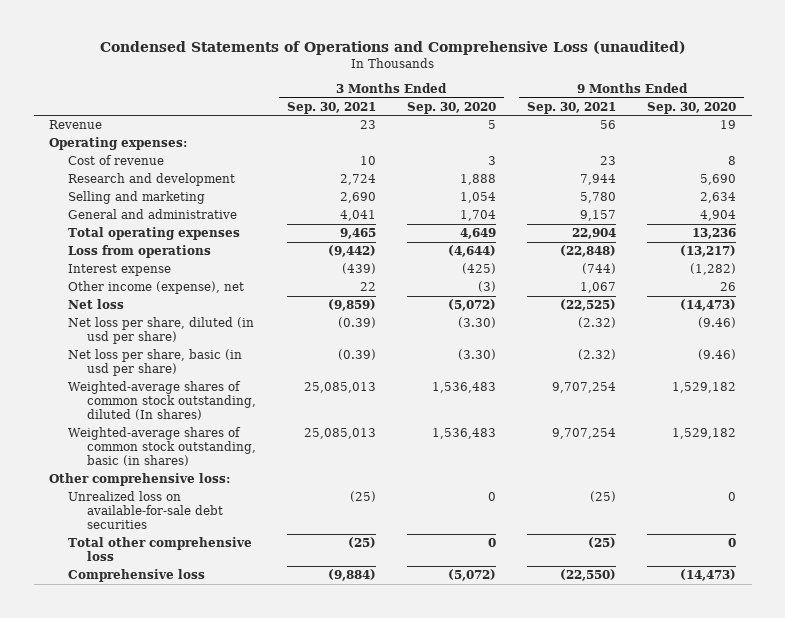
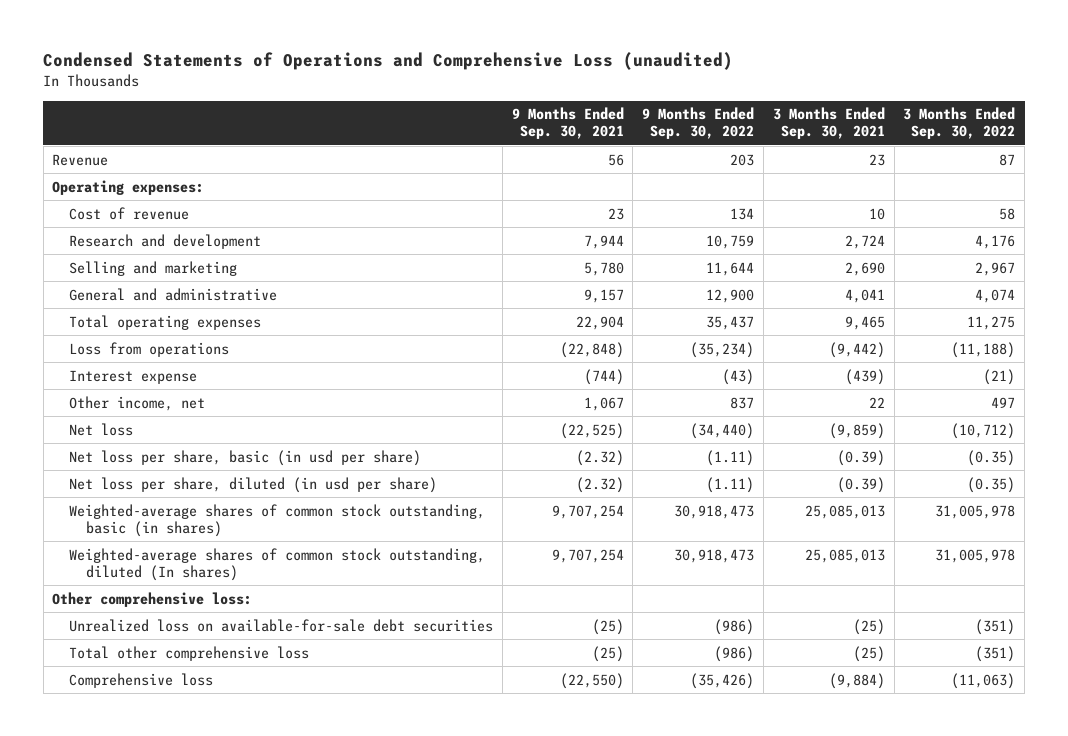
[406,101,496,114] Sep. 30, 2020 -> none
[647,101,737,114] Sep. 30, 2020 -> none
none -> [642,107,755,140] 9 Months Ended Sep. 30, 2022
none -> [903,107,1016,140] 3 Months Ended Sep. 30, 2022
[67,281,244,295] Other income (expense), net -> [69,395,206,411] Other income, net
[67,317,254,345] Net loss per share, diluted (in usd per share) -> [69,476,438,493] Net loss per share, diluted (in usd per share)
[67,381,256,421] Weighted-average shares of common stock outstanding, diluted (In shares) -> [69,547,486,581] Weighted-average shares of common stock outstanding, diluted (In shares)

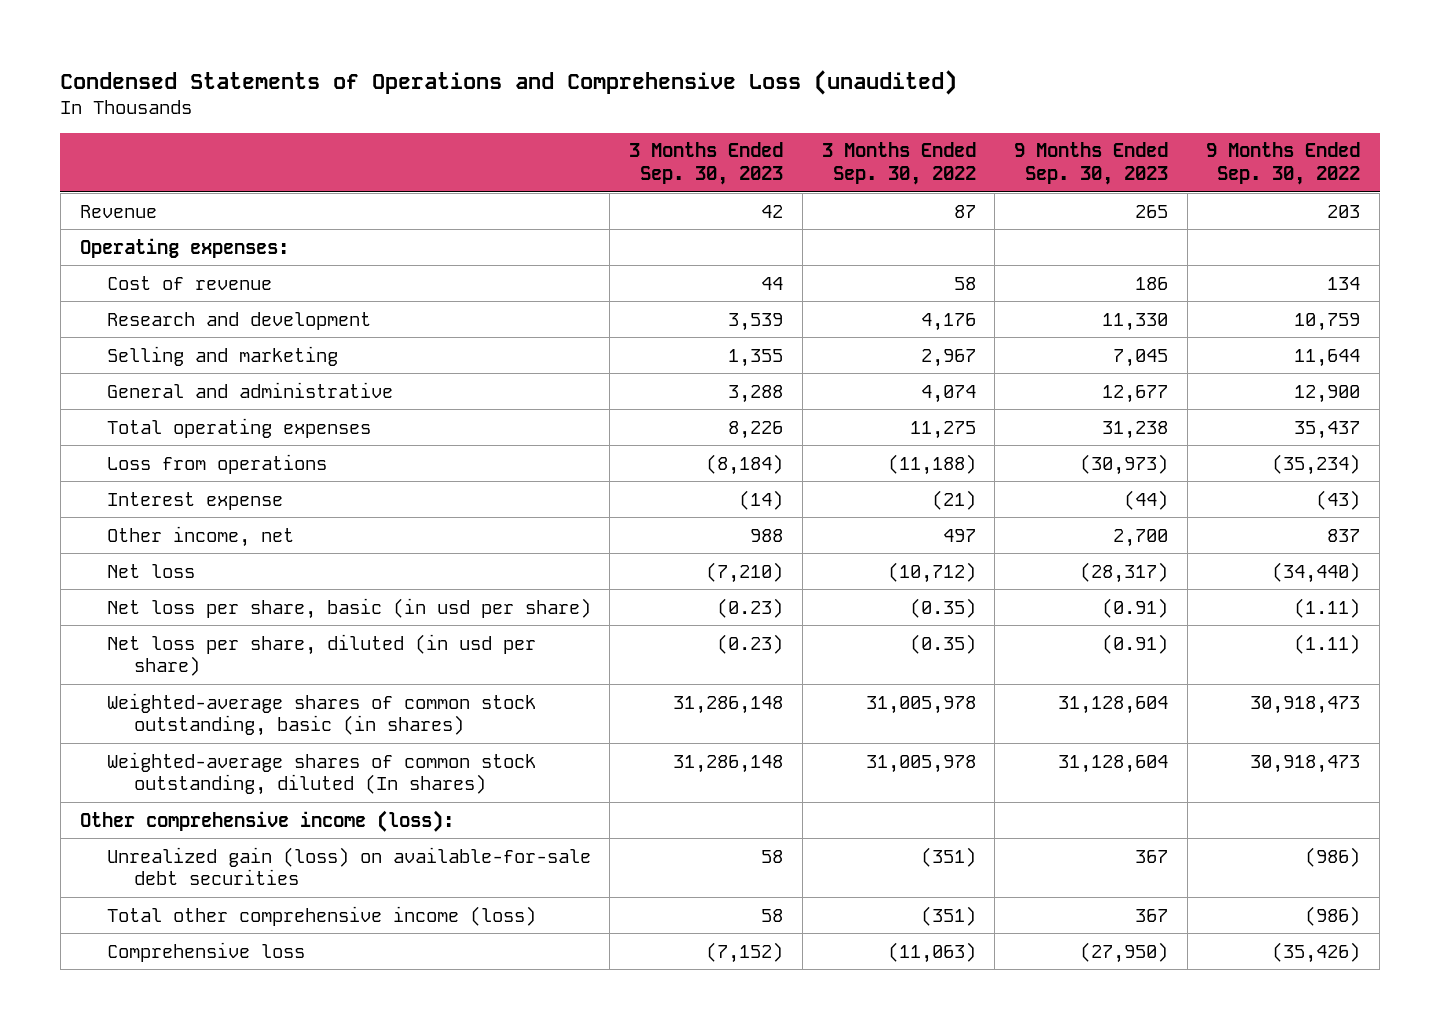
[511,107,624,140] 9 Months Ended Sep. 30, 2021 -> none
[772,107,885,140] 3 Months Ended Sep. 30, 2021 -> none
none -> [629,142,784,186] 3 Months Ended Sep. 30, 2023
none -> [1014,142,1169,186] 9 Months Ended Sep. 30, 2023
[52,591,253,607] Other comprehensive loss: -> [79,809,454,832] Other comprehensive income (loss):
[69,618,494,632] Unrealized loss on available-for-sale debt securities -> [106,846,591,886] Unrealized gain (loss) on available-for-sale debt securities
[69,645,310,661] Total other comprehensive loss -> [106,905,536,926] Total other comprehensive income (loss)

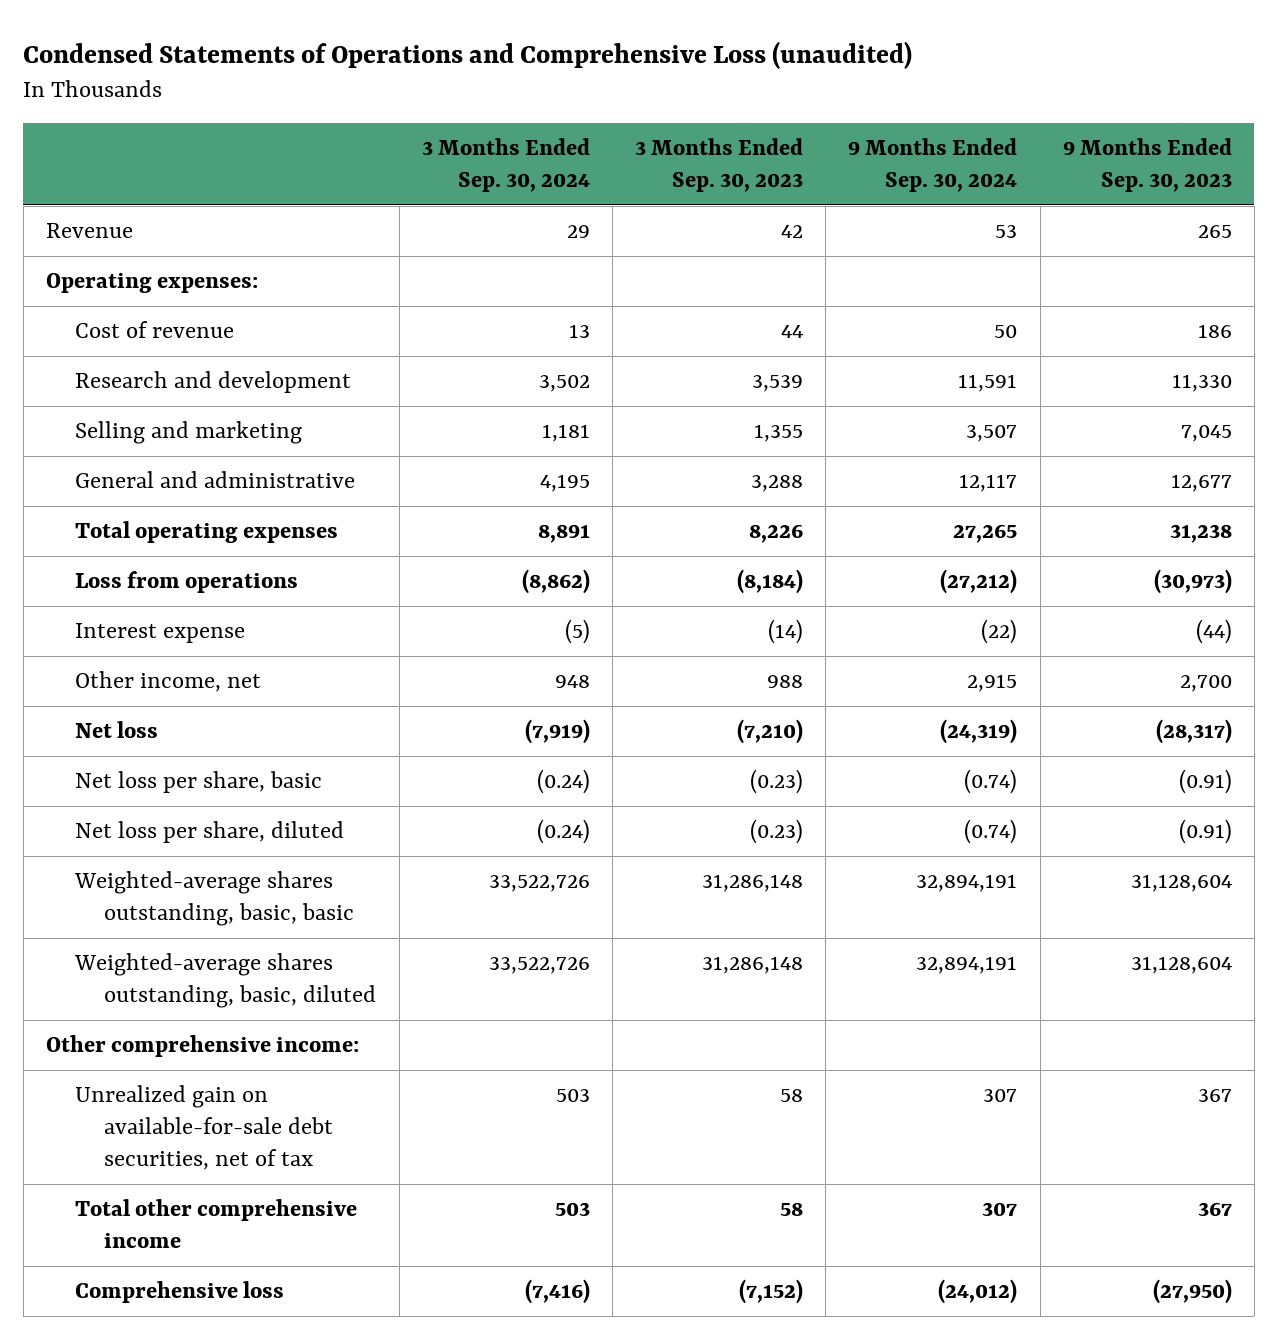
[821,142,976,186] 3 Months Ended Sep. 30, 2022 -> none
[1206,142,1361,186] 9 Months Ended Sep. 30, 2022 -> none
none -> [421,138,590,192] 3 Months Ended Sep. 30, 2024
none -> [848,138,1018,192] 9 Months Ended Sep. 30, 2024
[106,597,591,619] Net loss per share, basic (in usd per share) -> [75,771,323,794] Net loss per share, basic
[106,633,536,677] Net loss per share, diluted (in usd per share) -> [75,821,345,844] Net loss per share, diluted
[106,692,536,737] Weighted-average shares of common stock outstanding, basic (in shares) -> [74,871,355,927] Weighted-average shares outstanding, basic, basic
[106,751,536,796] Weighted-average shares of common stock outstanding, diluted (In shares) -> [74,953,377,1009] Weighted-average shares outstanding, basic, diluted
[79,809,454,832] Other comprehensive income (loss): -> [45,1035,359,1058] Other comprehensive income:
[106,846,591,886] Unrealized gain (loss) on available-for-sale debt securities -> [75,1085,334,1170] Unrealized gain on available-for-sale debt securities, net of tax
[106,905,536,926] Total other comprehensive income (loss) -> [75,1199,358,1249] Total other comprehensive income

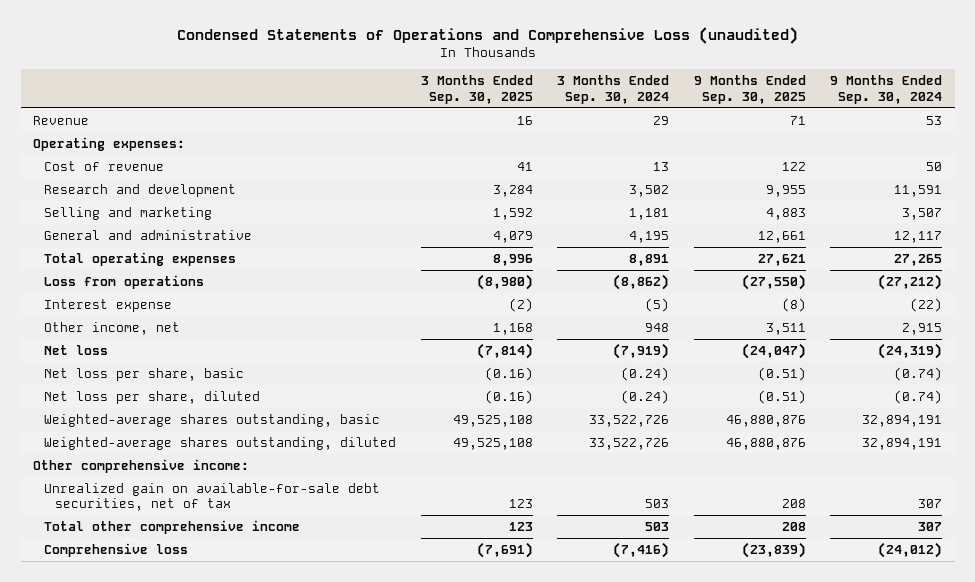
[635,138,804,192] 3 Months Ended Sep. 30, 2023 -> none
[1062,138,1232,192] 9 Months Ended Sep. 30, 2023 -> none
none -> [420,75,533,104] 3 Months Ended Sep. 30, 2025
none -> [693,75,806,104] 9 Months Ended Sep. 30, 2025
[74,871,355,927] Weighted-average shares outstanding, basic, basic -> [44,413,381,427] Weighted-average shares outstanding, basic
[74,953,377,1009] Weighted-average shares outstanding, basic, diluted -> [44,436,397,450] Weighted-average shares outstanding, diluted

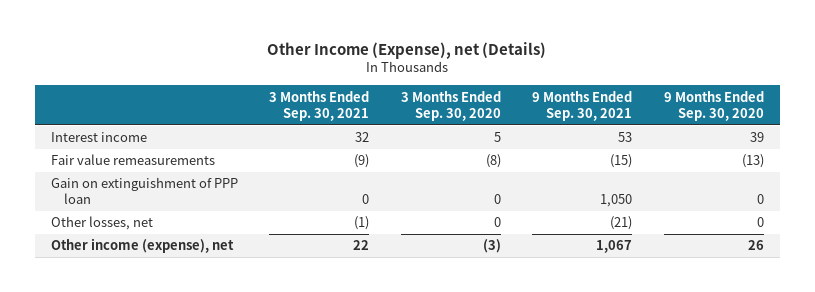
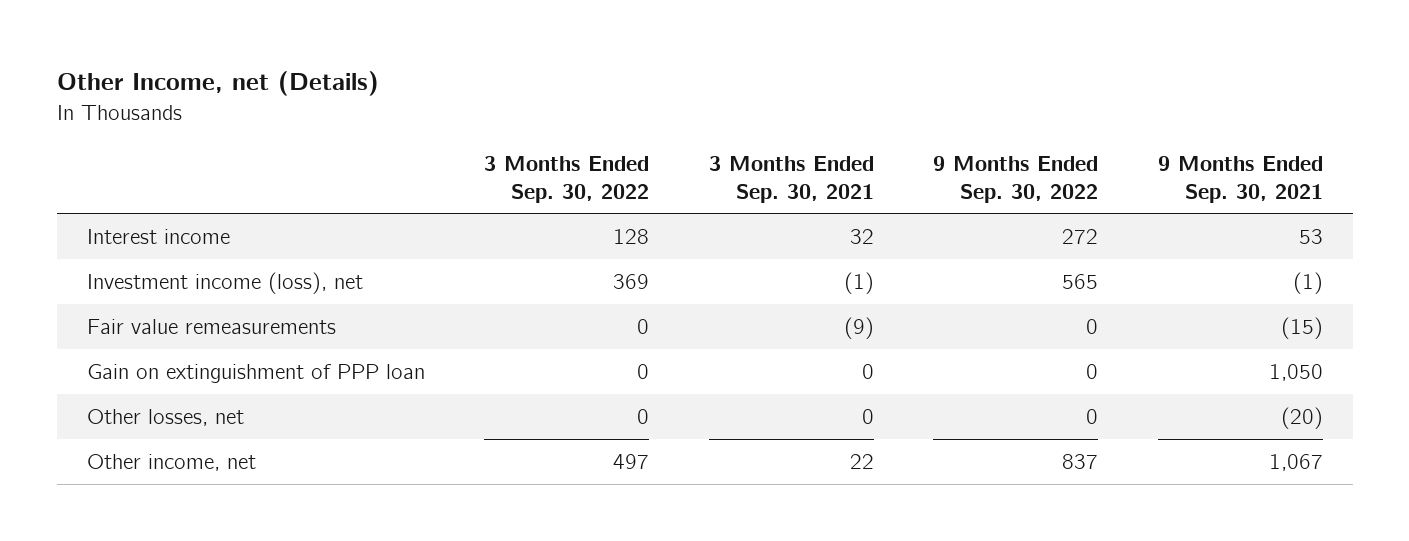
[267,41,547,59] Other Income (Expense), net (Details) -> [56,71,379,97] Other Income, net (Details)
[400,90,501,121] 3 Months Ended Sep. 30, 2020 -> none
[664,90,765,121] 9 Months Ended Sep. 30, 2020 -> none
none -> [484,156,650,203] 3 Months Ended Sep. 30, 2022
none -> [933,156,1099,203] 9 Months Ended Sep. 30, 2022
none -> [86,271,363,294] Investment income (loss), net
[354,216,370,231] (1) -> [861,408,874,424] 0
[610,216,633,231] (21) -> [1280,406,1323,429] (20)
[50,238,234,254] Other income (expense), net -> [86,453,256,471] Other income, net

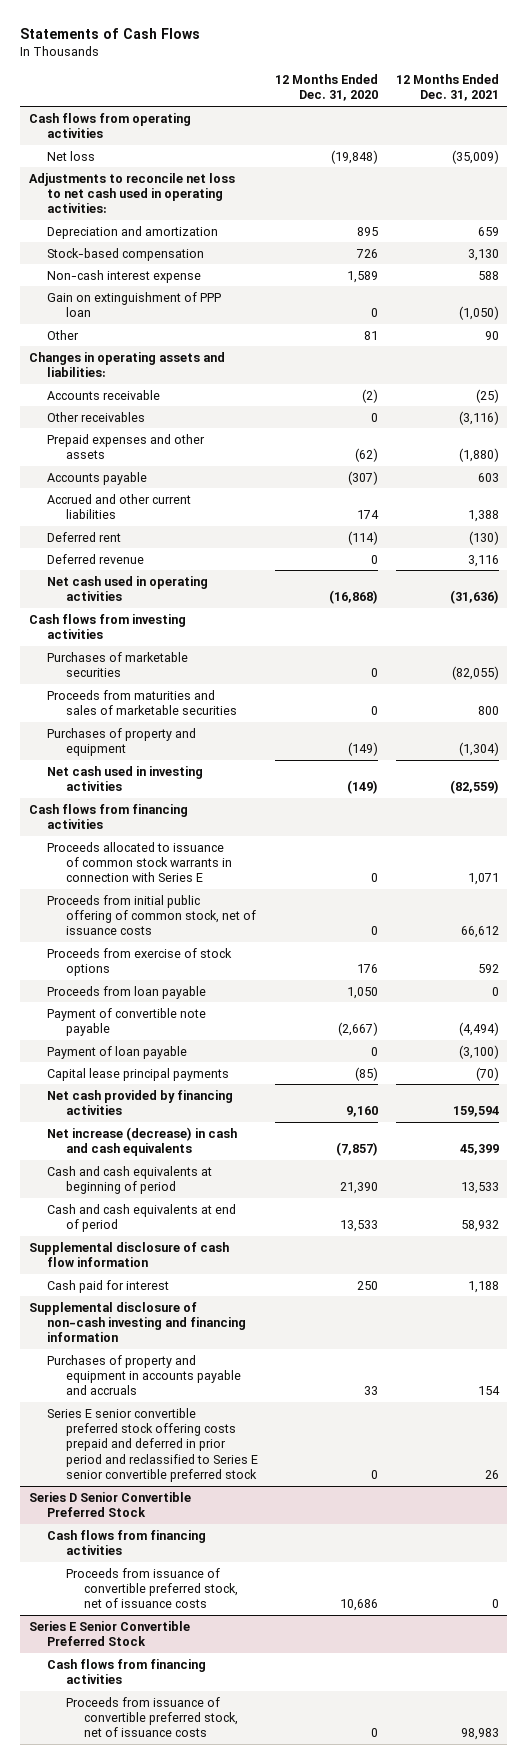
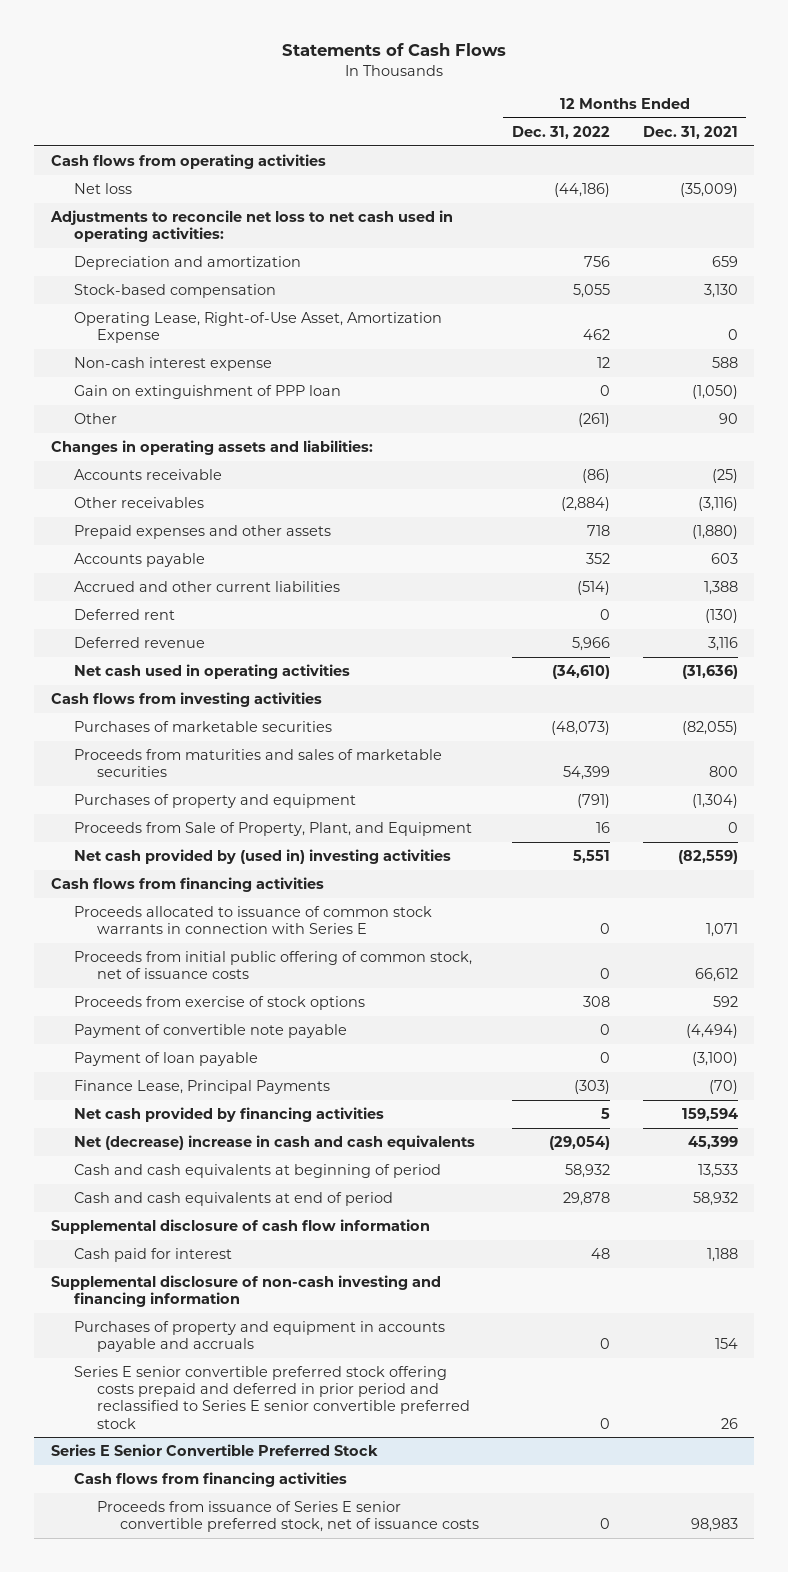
[275,73,379,102] 12 Months Ended Dec. 31, 2020 -> none
none -> [511,125,610,139] Dec. 31, 2022
none -> [73,311,442,344] Operating Lease, Right-of-Use Asset, Amortization Expense
none -> [73,821,472,836] Proceeds from Sale of Property, Plant, and Equipment
[47,765,204,791] Net cash used in investing activities -> [73,848,451,864] Net cash provided by (used in) investing activities
[47,985,207,999] Proceeds from loan payable -> none
[47,1067,230,1081] Capital lease principal payments -> [73,1079,330,1094] Finance Lease, Principal Payments
[47,1126,238,1156] Net increase (decrease) in cash and cash equivalents -> [73,1134,475,1150] Net (decrease) increase in cash and cash equivalents
[28,1491,191,1517] Series D Senior Convertible Preferred Stock -> none
[47,1529,207,1555] Cash flows from financing activities -> none
[65,1567,239,1609] Proceeds from issuance of convertible preferred stock, net of issuance costs -> none
[65,1696,239,1738] Proceeds from issuance of convertible preferred stock, net of issuance costs -> [96,1500,479,1533] Proceeds from issuance of Series E senior convertible preferred stock, net of issuance costs

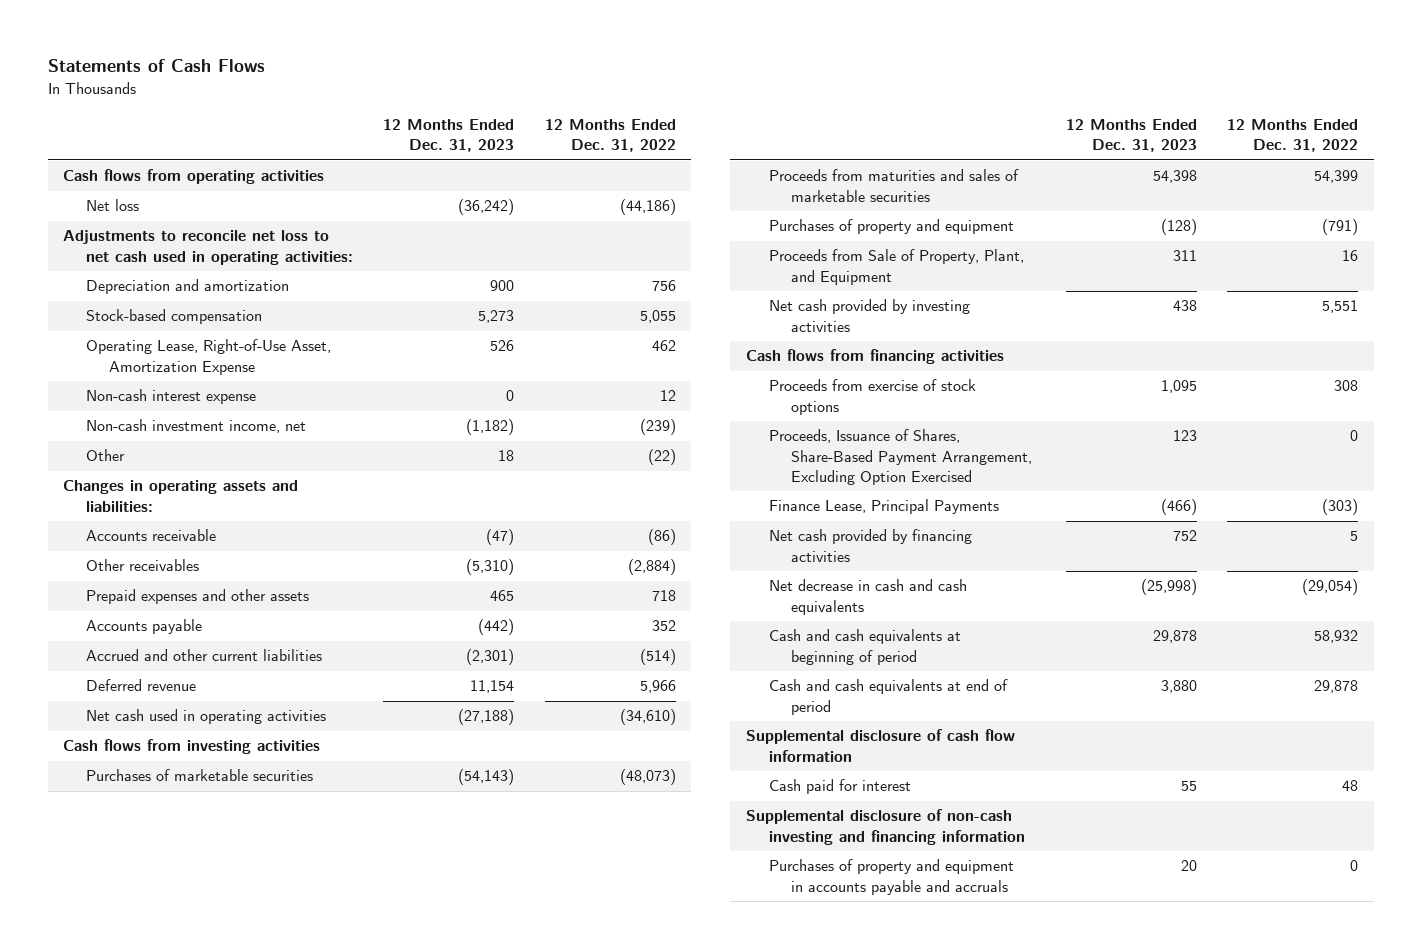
[642,125,738,139] Dec. 31, 2021 -> none
none -> [383,118,515,153] 12 Months Ended Dec. 31, 2023
[73,384,341,399] Gain on extinguishment of PPP loan -> none
none -> [85,419,306,434] Non-cash investment income, net
[577,412,610,427] (261) -> [647,449,676,466] (22)
[73,608,175,620] Deferred rent -> none
[73,848,451,864] Net cash provided by (used in) investing activities -> [768,299,970,332] Net cash provided by investing activities
[73,905,432,935] Proceeds allocated to issuance of common stock warrants in connection with Series E -> none
[73,950,472,980] Proceeds from initial public offering of common stock, net of issuance costs -> none
[73,1023,347,1038] Payment of convertible note payable -> none
[73,1051,258,1066] Payment of loan payable -> none
none -> [768,429,1033,486] Proceeds, Issuance of Shares, Share-Based Payment Arrangement, Excluding Option Exercised
[73,1134,475,1150] Net (decrease) increase in cash and cash equivalents -> [768,579,967,615] Net decrease in cash and cash equivalents
[73,1365,470,1429] Series E senior convertible preferred stock offering costs prepaid and deferred in prior period and reclassified to Series E senior convertible preferred stock -> none
[50,1443,378,1456] Series E Senior Convertible Preferred Stock -> none
[73,1471,347,1487] Cash flows from financing activities -> none
[96,1500,479,1533] Proceeds from issuance of Series E senior convertible preferred stock, net of issuance costs -> none

